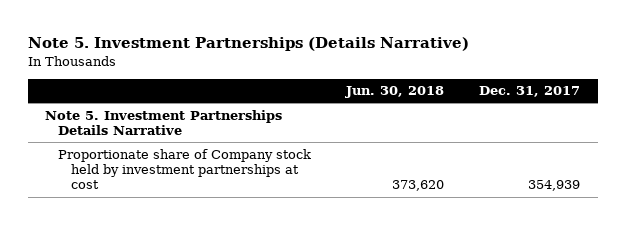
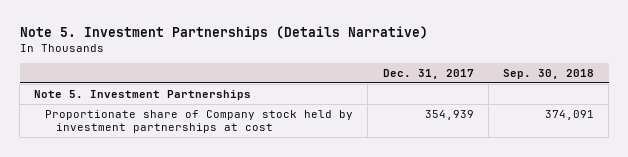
[345,86,445,99] Jun. 30, 2018 -> none
none -> [503,68,595,79] Sep. 30, 2018
[45,109,283,136] Note 5. Investment Partnerships Details Narrative -> [34,89,252,100] Note 5. Investment Partnerships

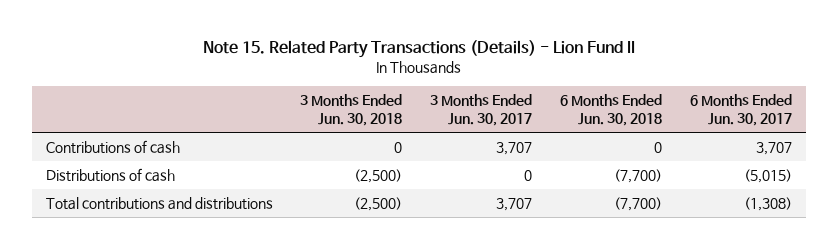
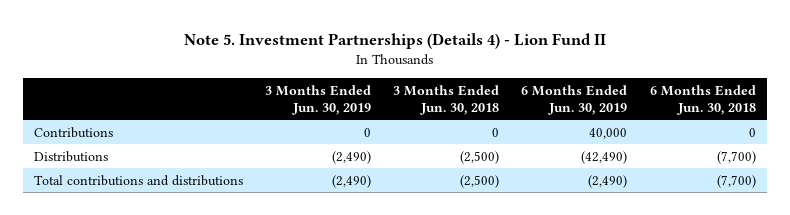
[202,40,635,59] Note 15. Related Party Transactions (Details) - Lion Fund II -> [183,33,606,50] Note 5. Investment Partnerships (Details 4) - Lion Fund II
[430,94,533,127] 3 Months Ended Jun. 30, 2017 -> none
[689,94,792,127] 6 Months Ended Jun. 30, 2017 -> none
none -> [265,85,372,115] 3 Months Ended Jun. 30, 2019
none -> [521,85,628,115] 6 Months Ended Jun. 30, 2019
[45,139,180,154] Contributions of cash -> [34,126,114,138] Contributions
[45,167,175,182] Distributions of cash -> [34,150,109,162] Distributions

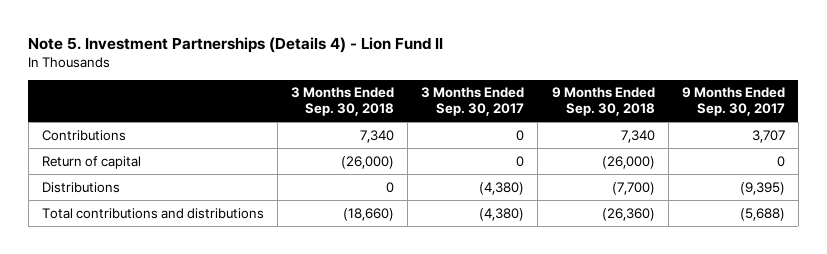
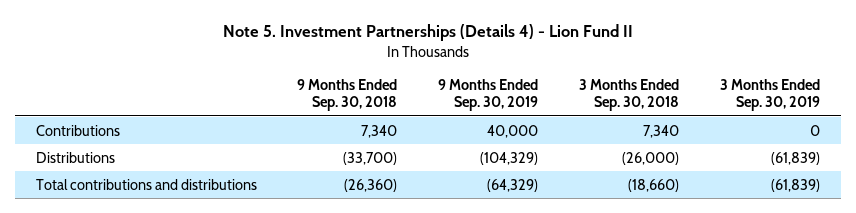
[421,87,525,117] 3 Months Ended Sep. 30, 2017 -> none
[681,87,785,117] 9 Months Ended Sep. 30, 2017 -> none
none -> [438,79,539,112] 9 Months Ended Sep. 30, 2019
none -> [720,79,821,112] 3 Months Ended Sep. 30, 2019
[41,155,141,169] Return of capital -> none
[386,181,395,193] 0 -> [622,151,680,165] (26,000)
[611,181,655,195] (7,700) -> [343,151,398,165] (33,700)

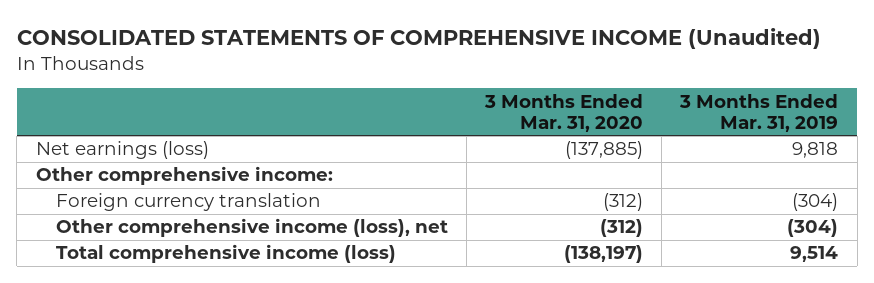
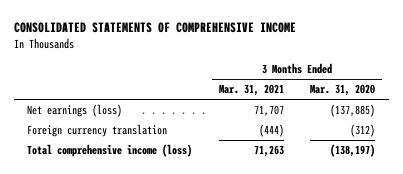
[16,28,821,50] CONSOLIDATED STATEMENTS OF COMPREHENSIVE INCOME (Unaudited) -> [14,22,297,34] CONSOLIDATED STATEMENTS OF COMPREHENSIVE INCOME
[679,93,839,132] 3 Months Ended Mar. 31, 2019 -> none
none -> [218,84,284,97] Mar. 31, 2021
[35,166,333,186] Other comprehensive income: -> none
[55,218,448,238] Other comprehensive income (loss), net -> none

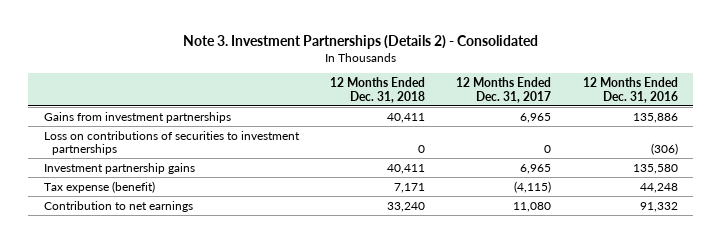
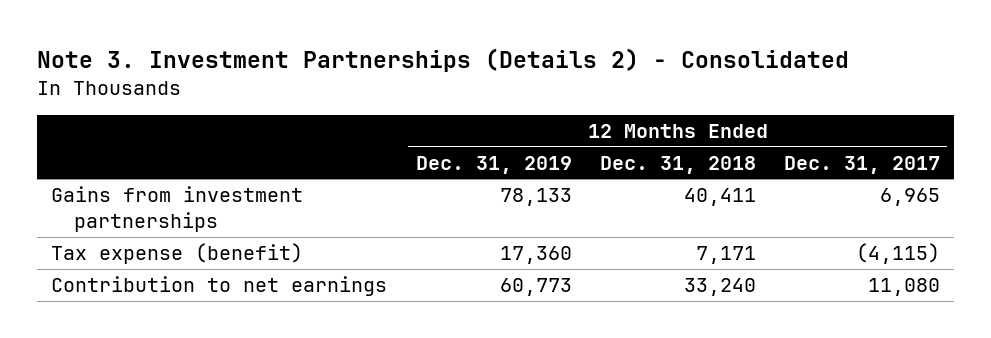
[582,77,678,103] 12 Months Ended Dec. 31, 2016 -> none
none -> [415,155,572,174] Dec. 31, 2019
[43,130,300,156] Loss on contributions of securities to investment partnerships -> none
[43,162,195,174] Investment partnership gains -> none

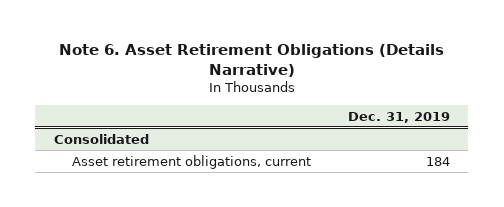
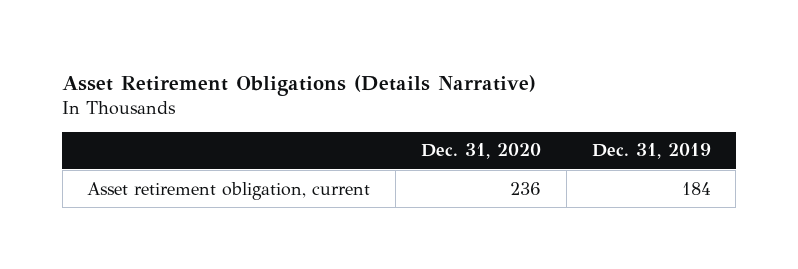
[58,43,444,77] Note 6. Asset Retirement Obligations (Details Narrative) -> [62,74,537,96] Asset Retirement Obligations (Details Narrative)
none -> [421,143,542,160] Dec. 31, 2020
[53,133,149,144] Consolidated -> none
[71,154,311,169] Asset retirement obligations, current -> [87,181,371,200] Asset retirement obligation, current

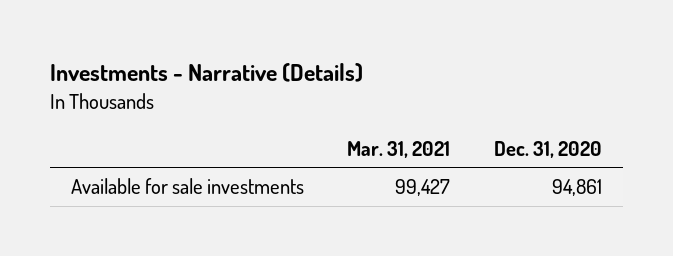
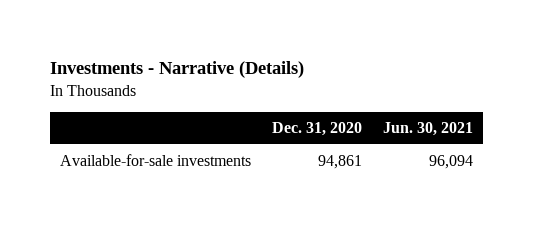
[347,140,451,158] Mar. 31, 2021 -> none
none -> [382,121,473,136] Jun. 30, 2021
[71,178,305,195] Available for sale investments -> [60,154,252,167] Available-for-sale investments

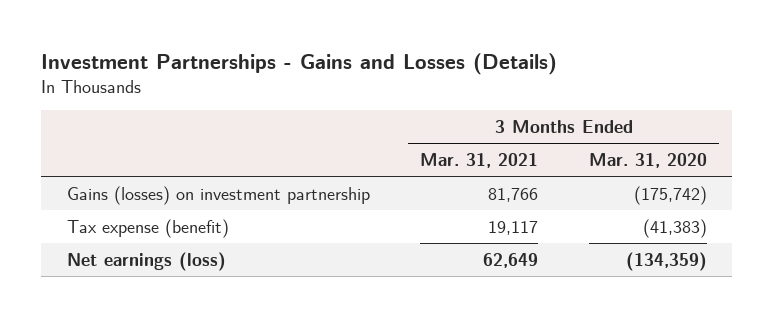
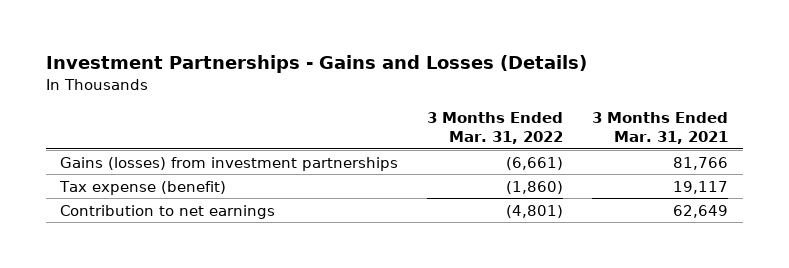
[588,153,707,169] Mar. 31, 2020 -> none
none -> [427,111,564,145] 3 Months Ended Mar. 31, 2022
[66,185,370,205] Gains (losses) on investment partnership -> [60,156,399,171] Gains (losses) from investment partnerships
[66,251,226,271] Net earnings (loss) -> [60,204,276,219] Contribution to net earnings

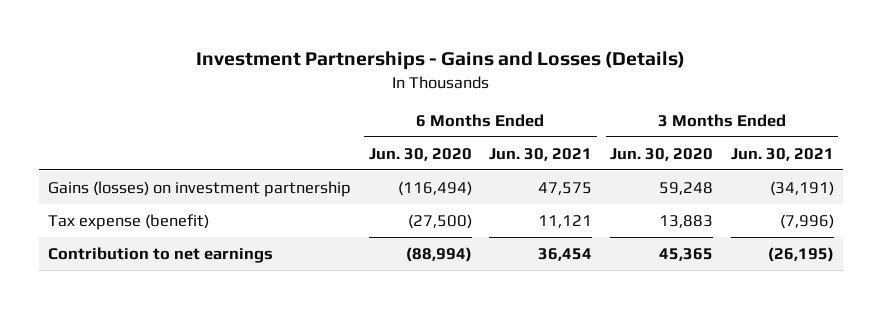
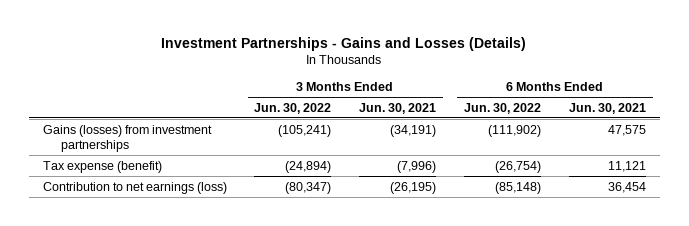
[368,147,472,161] Jun. 30, 2020 -> none
[610,147,714,161] Jun. 30, 2020 -> none
none -> [254,102,332,114] Jun. 30, 2022
none -> [464,102,542,114] Jun. 30, 2022
[47,180,351,197] Gains (losses) on investment partnership -> [42,124,212,153] Gains (losses) from investment partnerships
[47,246,273,263] Contribution to net earnings -> [42,181,227,194] Contribution to net earnings (loss)

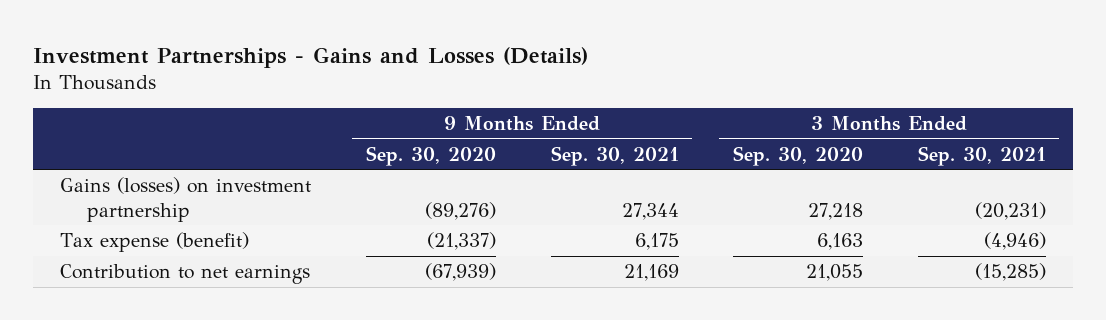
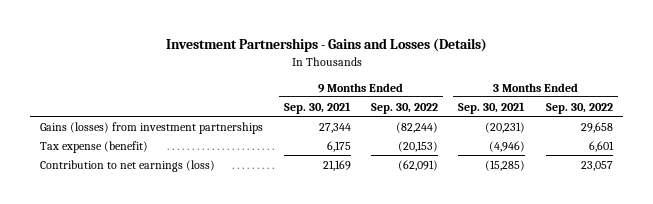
[365,145,496,166] Sep. 30, 2020 -> none
[733,145,864,166] Sep. 30, 2020 -> none
none -> [371,102,439,114] Sep. 30, 2022
none -> [545,102,613,114] Sep. 30, 2022
[60,176,312,222] Gains (losses) on investment partnership -> [40,121,264,134] Gains (losses) from investment partnerships
[60,263,311,284] Contribution to net earnings -> [40,159,216,172] Contribution to net earnings (loss)

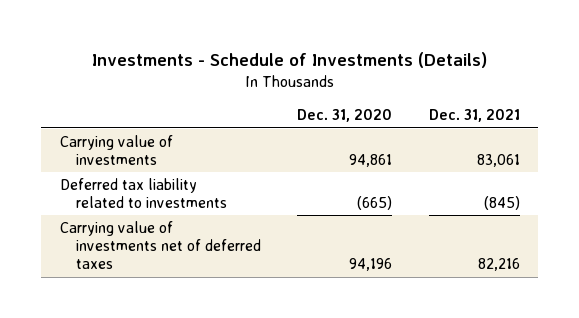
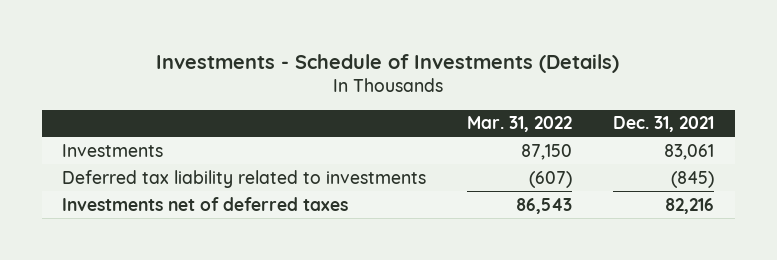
[297,109,393,123] Dec. 31, 2020 -> none
none -> [467,116,573,133] Mar. 31, 2022
[59,134,173,166] Carrying value of investments -> [62,143,164,157] Investments
[59,220,262,270] Carrying value of investments net of deferred taxes -> [62,196,349,211] Investments net of deferred taxes

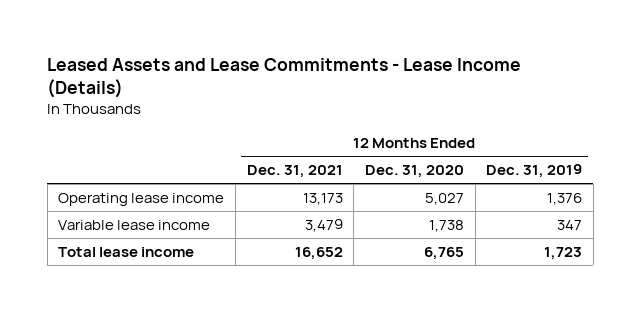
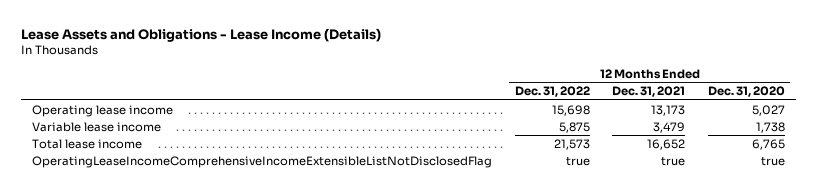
[47,57,522,98] Leased Assets and Lease Commitments - Lease Income (Details) -> [20,27,381,42] Lease Assets and Obligations - Lease Income (Details)
[486,164,583,179] Dec. 31, 2019 -> none
none -> [514,86,590,98] Dec. 31, 2022
none -> [32,155,493,168] OperatingLeaseIncomeComprehensiveIncomeExtensibleListNotDisclosedFlag

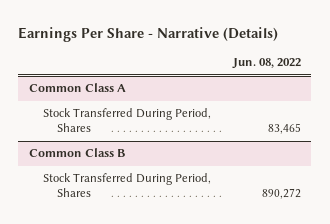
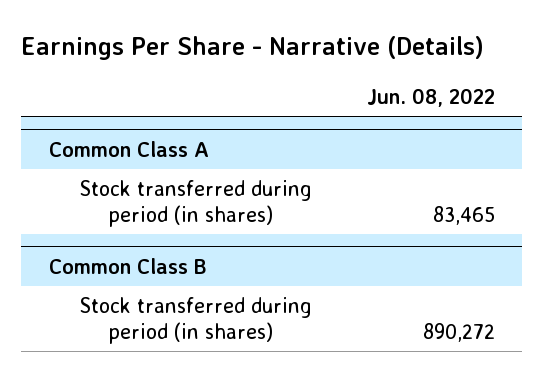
[43,108,212,133] Stock Transferred During Period, Shares -> [79,179,313,227] Stock transferred during period (in shares)
[43,173,212,198] Stock Transferred During Period, Shares -> [79,296,313,344] Stock transferred during period (in shares)

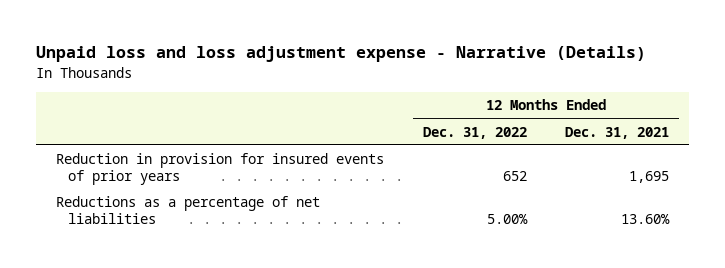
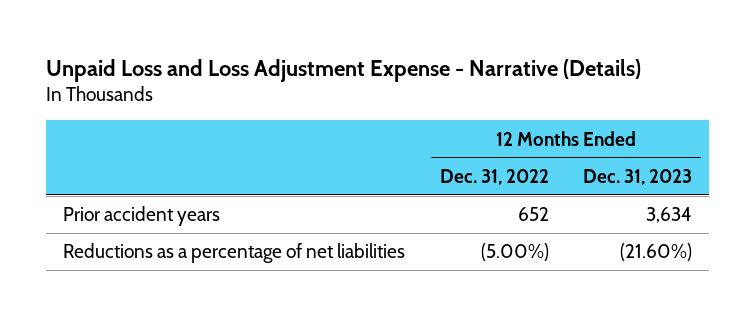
[36,46,647,63] Unpaid loss and loss adjustment expense - Narrative (Details) -> [45,58,641,82] Unpaid Loss and Loss Adjustment Expense - Narrative (Details)
[565,126,670,139] Dec. 31, 2021 -> none
none -> [583,168,693,185] Dec. 31, 2023
[55,153,384,186] Reduction in provision for insured events of prior years -> [63,206,221,227] Prior accident years
[486,214,528,225] 5.00% -> [480,243,549,262] (5.00%)

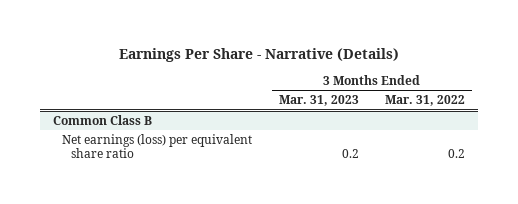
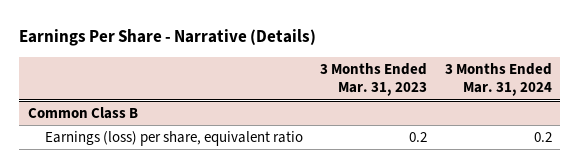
[385,95,466,107] Mar. 31, 2022 -> none
none -> [444,63,552,97] 3 Months Ended Mar. 31, 2024
[62,134,253,159] Net earnings (loss) per equivalent share ratio -> [44,131,303,147] Earnings (loss) per share, equivalent ratio

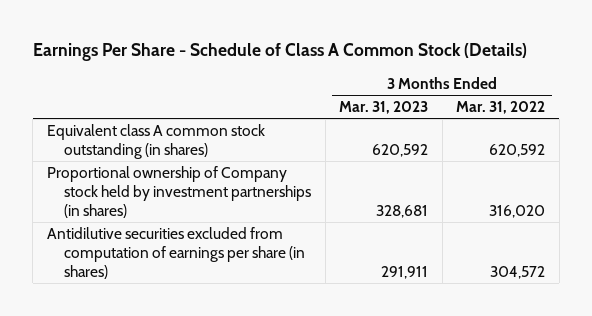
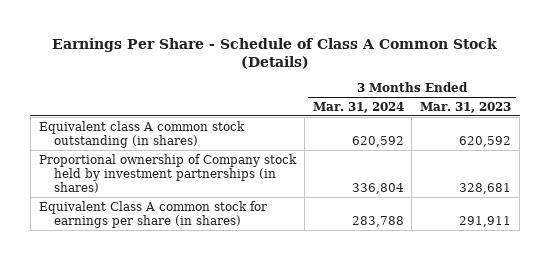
[456,101,546,115] Mar. 31, 2022 -> none
none -> [312,101,404,113] Mar. 31, 2024
[46,227,306,279] Antidilutive securities excluded from computation of earnings per share (in shares) -> [38,200,267,228] Equivalent Class A common stock for earnings per share (in shares)

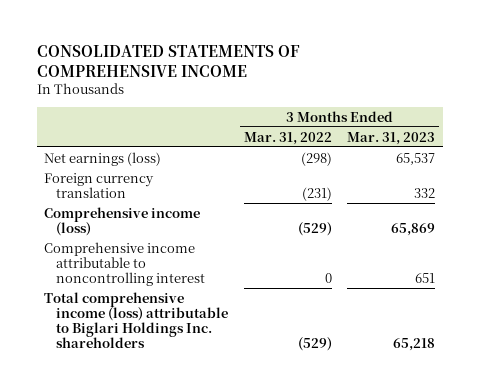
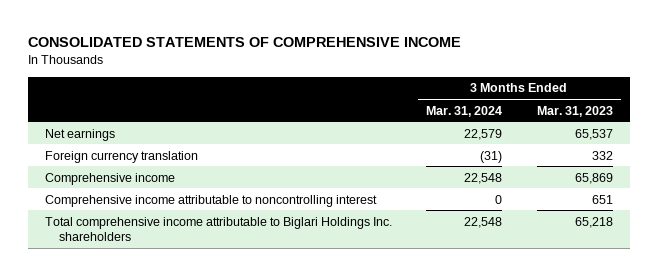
[243,131,332,145] Mar. 31, 2022 -> none
none -> [426,105,503,117] Mar. 31, 2024
[44,151,162,166] Net earnings (loss) -> [44,128,115,141] Net earnings
[44,206,201,236] Comprehensive income (loss) -> [44,172,175,185] Comprehensive income
[44,291,229,349] Total comprehensive income (loss) attributable to Biglari Holdings Inc. shareholders -> [44,216,392,242] Total comprehensive income attributable to Biglari Holdings Inc. shareholders

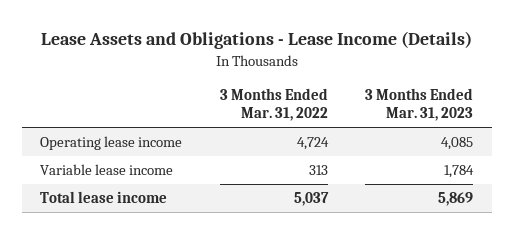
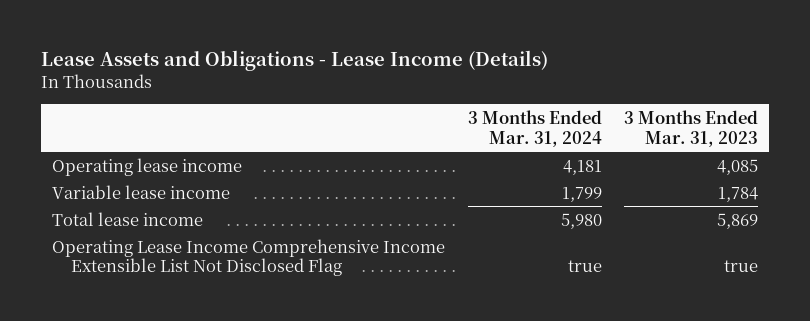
[219,87,328,122] 3 Months Ended Mar. 31, 2022 -> none
none -> [467,109,602,147] 3 Months Ended Mar. 31, 2024
none -> [51,238,445,277] Operating Lease Income Comprehensive Income Extensible List Not Disclosed Flag

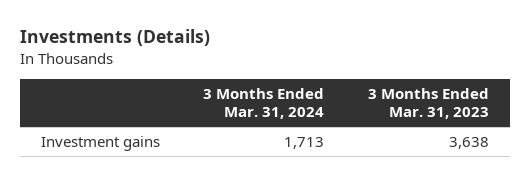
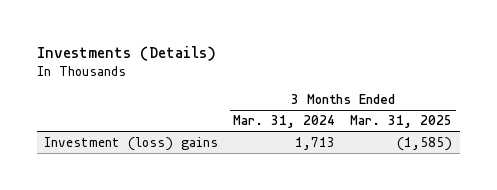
[367,87,489,120] 3 Months Ended Mar. 31, 2023 -> none
none -> [350,115,453,129] Mar. 31, 2025
[41,135,161,151] Investment gains -> [44,137,219,152] Investment (loss) gains

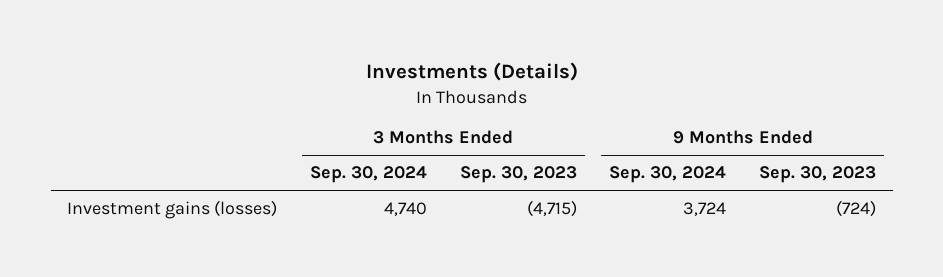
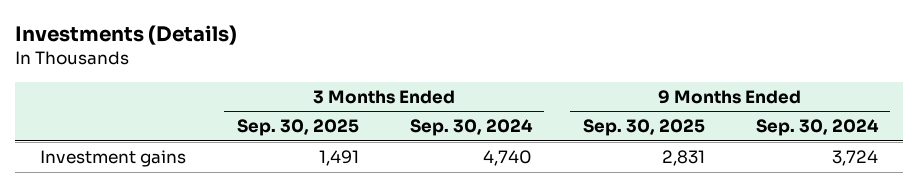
[459,166,577,184] Sep. 30, 2023 -> none
[759,166,877,184] Sep. 30, 2023 -> none
none -> [236,119,359,137] Sep. 30, 2025
none -> [582,119,705,137] Sep. 30, 2025
[67,200,278,220] Investment gains (losses) -> [39,150,186,168] Investment gains

